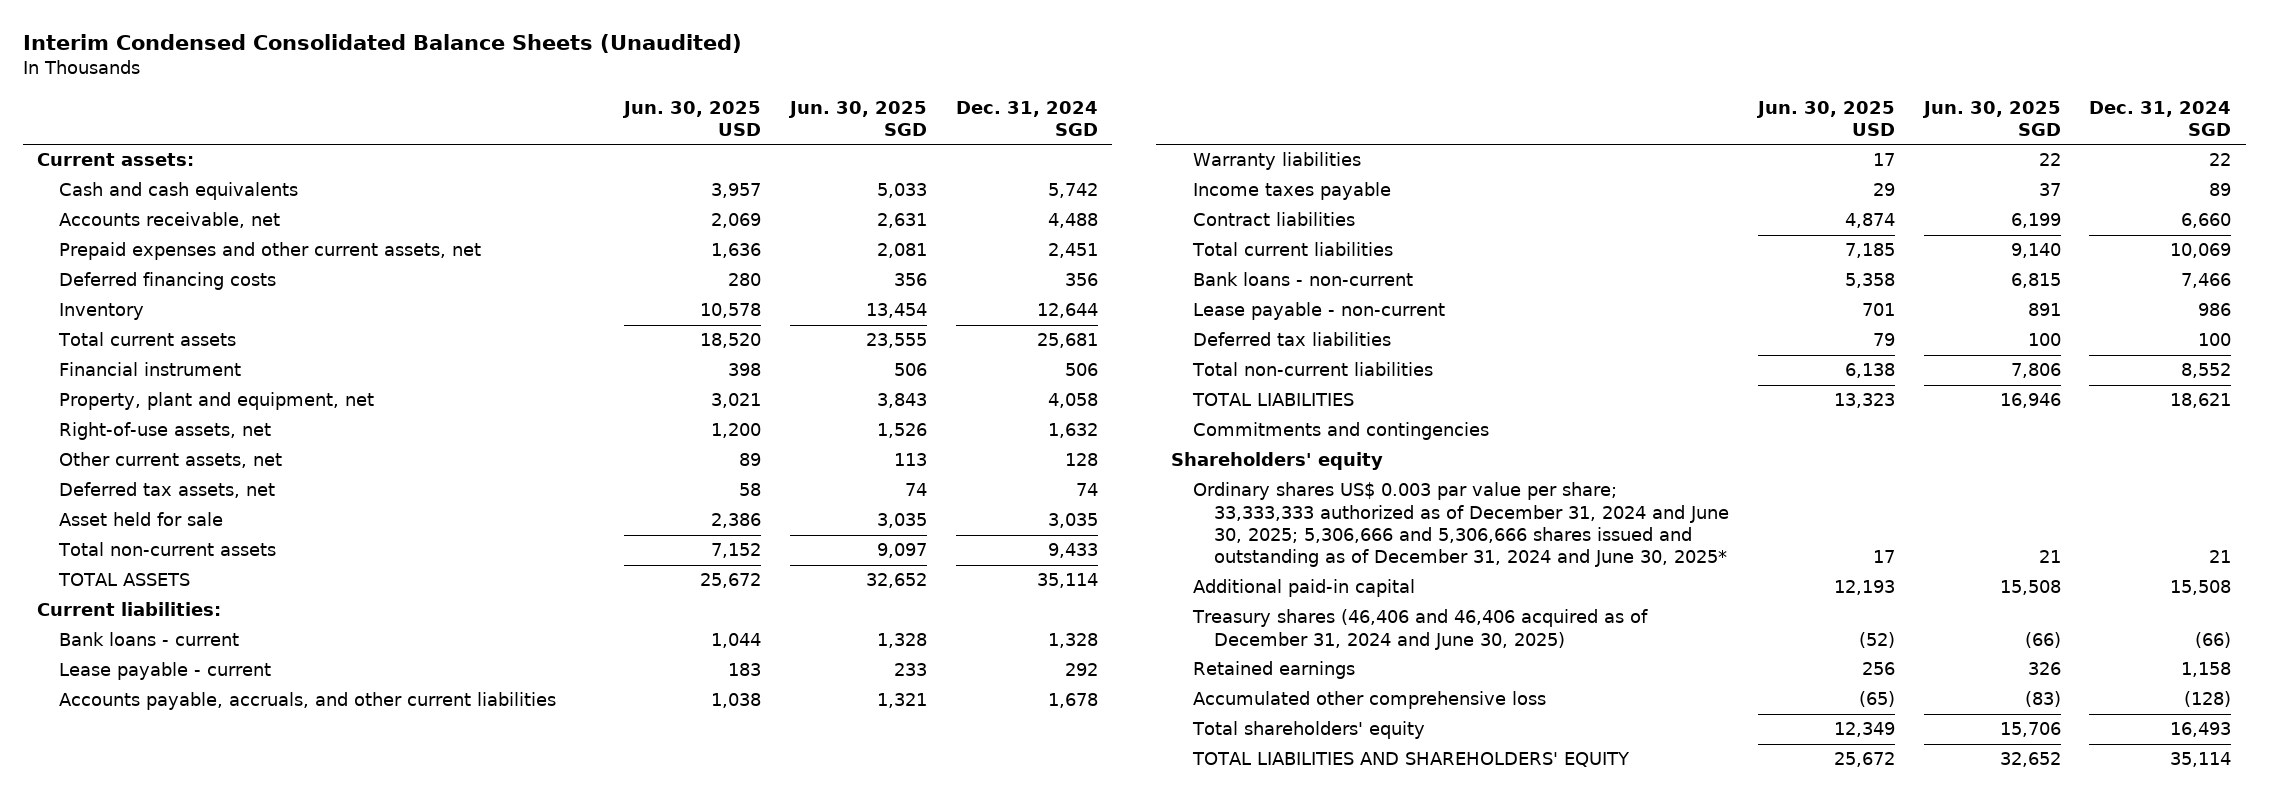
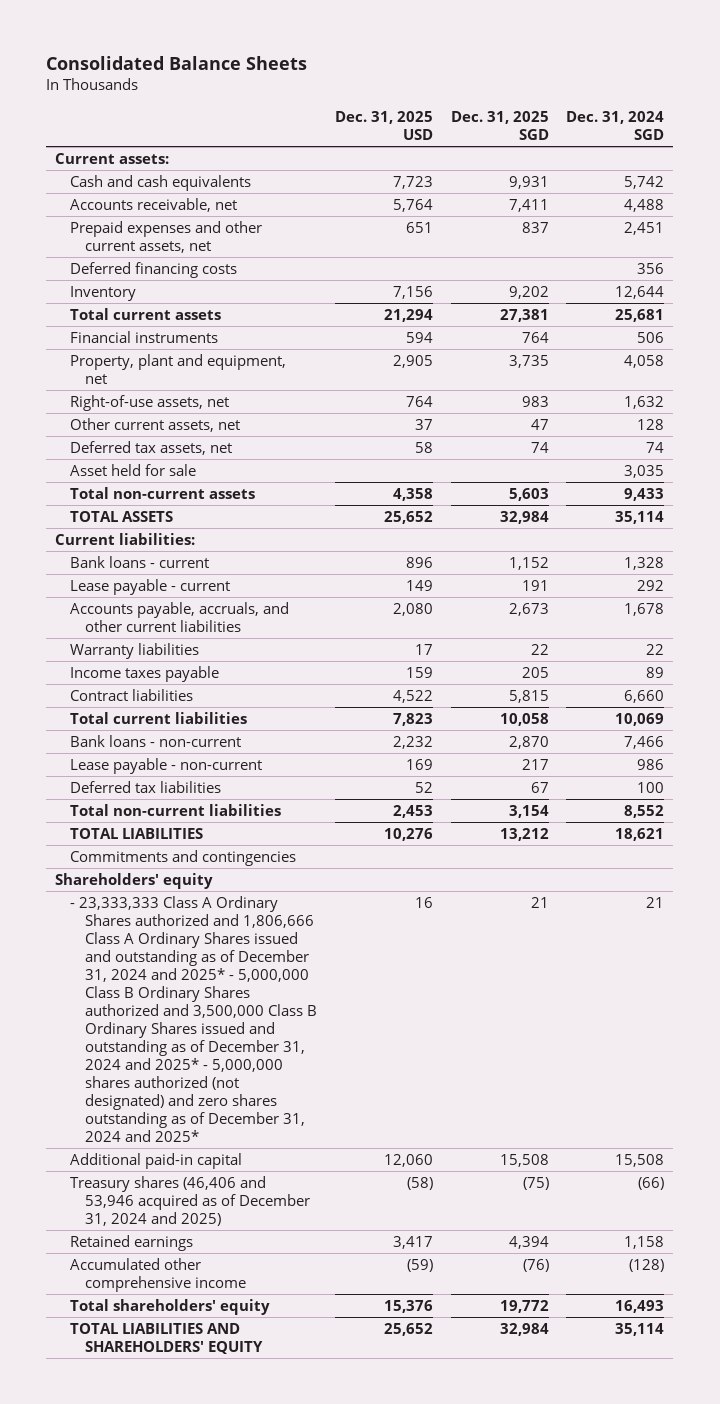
[22,34,742,54] Interim Condensed Consolidated Balance Sheets (Unaudited) -> [46,55,308,70] Consolidated Balance Sheets
[622,100,762,136] Jun. 30, 2025 USD -> none
[788,100,928,136] Jun. 30, 2025 SGD -> none
none -> [334,111,433,141] Dec. 31, 2025 USD
none -> [450,111,549,141] Dec. 31, 2025 SGD
[58,362,241,377] Financial instrument -> [70,330,219,343] Financial instruments
[1192,482,1730,568] Ordinary shares US$ 0.003 par value per share; 33,333,333 authorized as of December 31, 2024 and June 30, 2025; 5,306,666 and 5,306,666 shares issued and outstanding as of December 31, 2024 and June 30, 2025* -> [70,895,317,1142] - 23,333,333 Class A Ordinary Shares authorized and 1,806,666 Class A Ordinary Shares issued and outstanding as of December 31, 2024 and 2025* - 5,000,000 Class B Ordinary Shares authorized and 3,500,000 Class B Ordinary Shares issued and outstanding as of December 31, 2024 and 2025* - 5,000,000 shares authorized (not designated) and zero shares outstanding as of December 31, 2024 and 2025*
[1191,609,1648,650] Treasury shares (46,406 and 46,406 acquired as of December 31, 2024 and June 30, 2025) -> [70,1175,310,1226] Treasury shares (46,406 and 53,946 acquired as of December 31, 2024 and 2025)
[1192,691,1546,710] Accumulated other comprehensive loss -> [70,1257,246,1292] Accumulated other comprehensive income

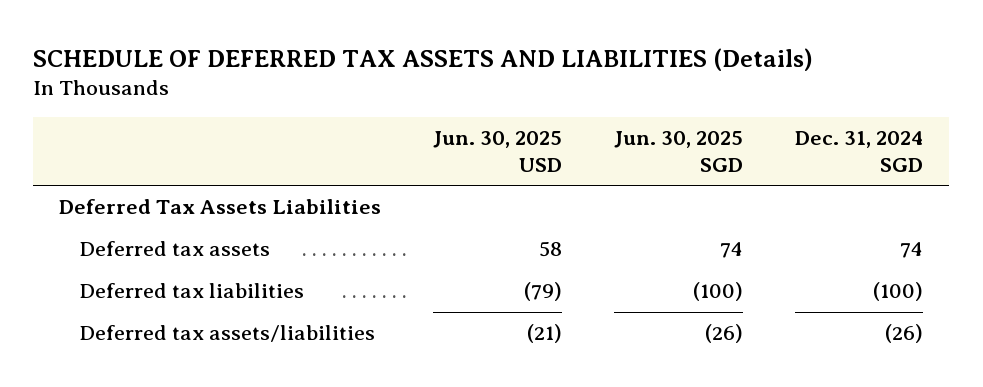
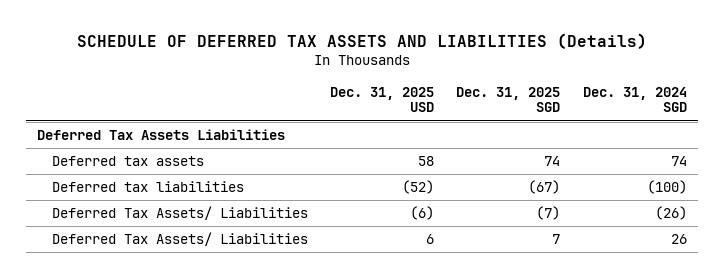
[433,131,563,172] Jun. 30, 2025 USD -> none
[614,131,744,172] Jun. 30, 2025 SGD -> none
none -> [330,86,435,113] Dec. 31, 2025 USD
none -> [456,86,561,113] Dec. 31, 2025 SGD
[78,325,375,343] Deferred tax assets/liabilities -> [52,206,309,221] Deferred Tax Assets/ Liabilities
none -> [52,232,309,247] Deferred Tax Assets/ Liabilities

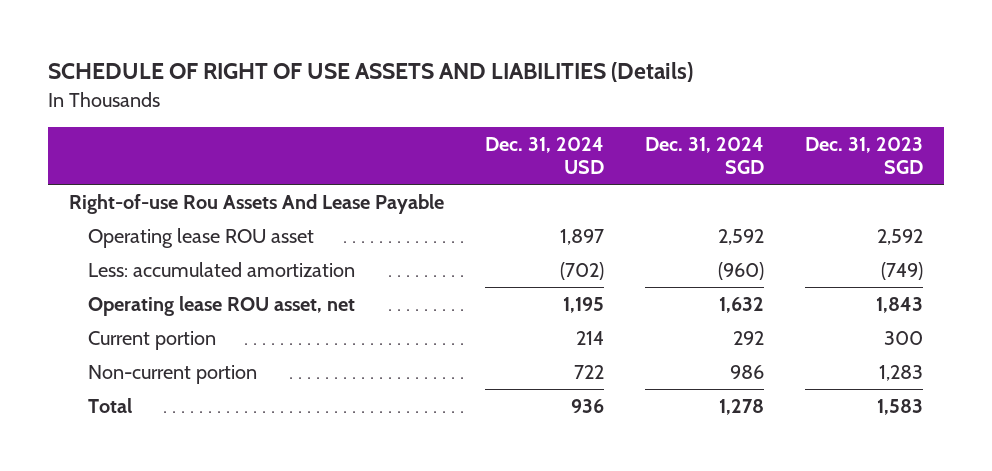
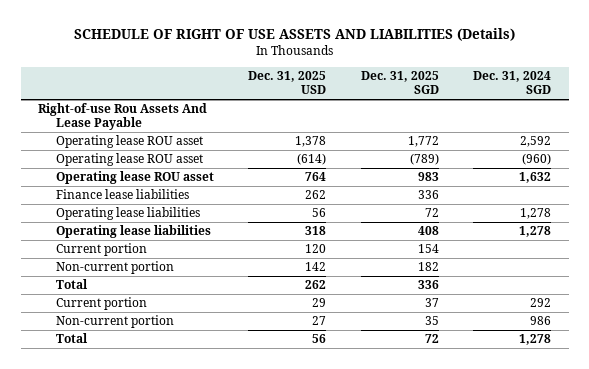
[485,136,605,175] Dec. 31, 2024 USD -> none
[805,136,924,175] Dec. 31, 2023 SGD -> none
none -> [248,71,327,95] Dec. 31, 2025 USD
none -> [360,71,439,95] Dec. 31, 2025 SGD
[88,262,356,278] Less: accumulated amortization -> [55,153,203,167] Operating lease ROU asset
[88,296,356,317] Operating lease ROU asset, net -> [55,171,214,185] Operating lease ROU asset
none -> [55,189,189,200] Finance lease liabilities
none -> [55,207,200,221] Operating lease liabilities
none -> [55,225,211,239] Operating lease liabilities
none -> [55,243,147,257] Current portion
none -> [55,261,174,275] Non-current portion
none -> [55,279,88,290] Total

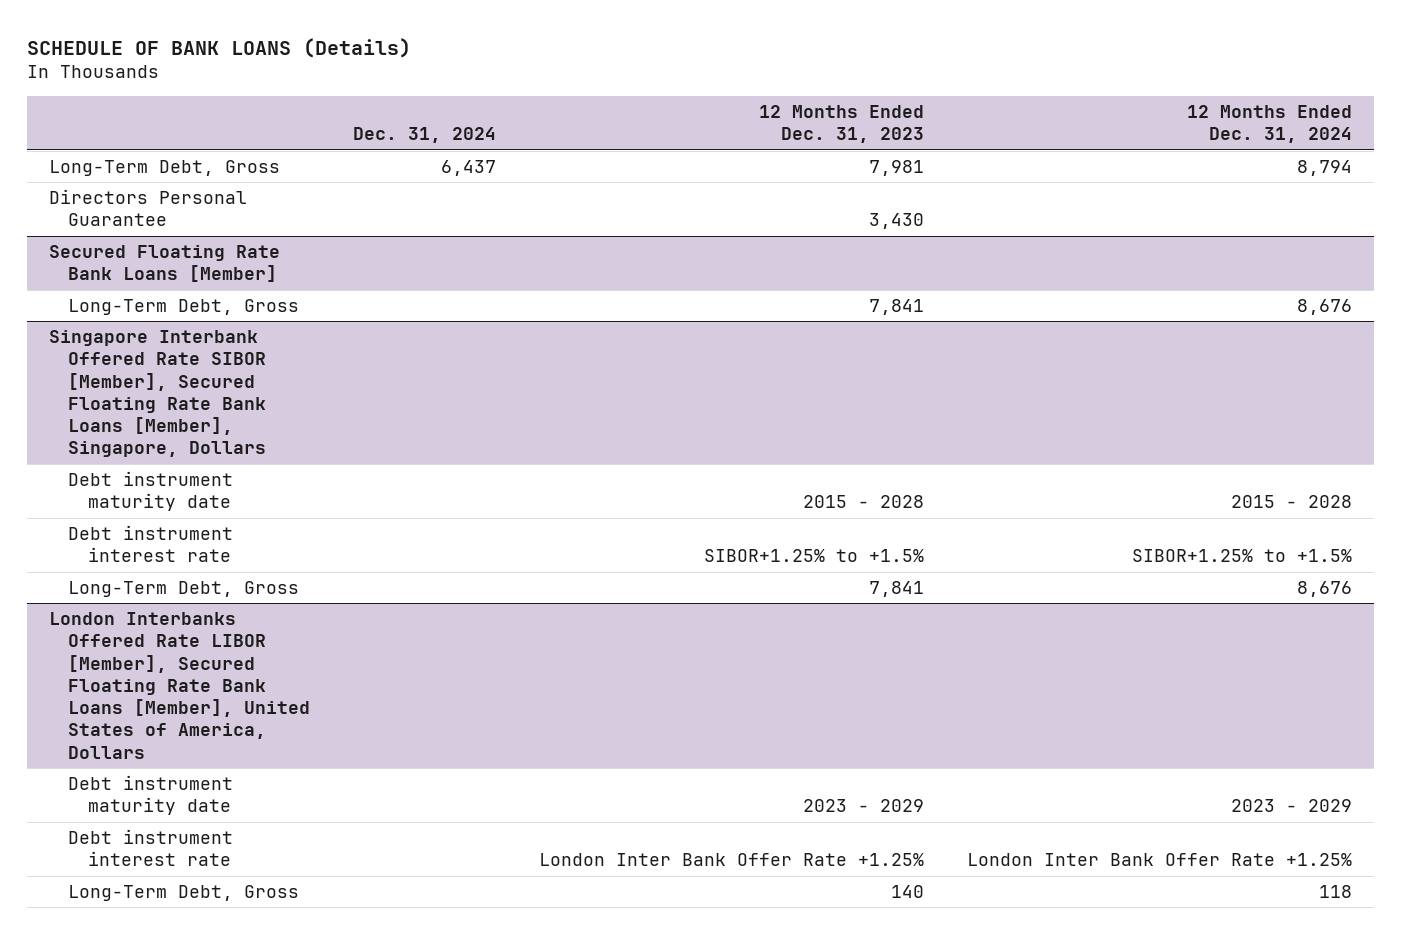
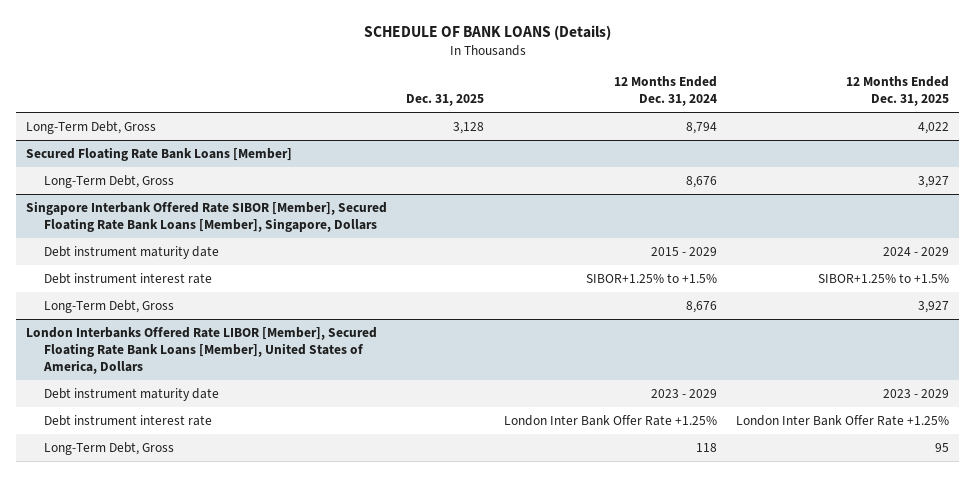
[353,127,497,144] Dec. 31, 2024 -> none
[759,105,925,144] 12 Months Ended Dec. 31, 2023 -> none
none -> [406,94,485,107] Dec. 31, 2025
none -> [846,76,950,107] 12 Months Ended Dec. 31, 2025
[48,189,247,227] Directors Personal Guarantee -> none
[1231,495,1353,509] 2015 - 2028 -> [650,247,717,257] 2015 - 2029

